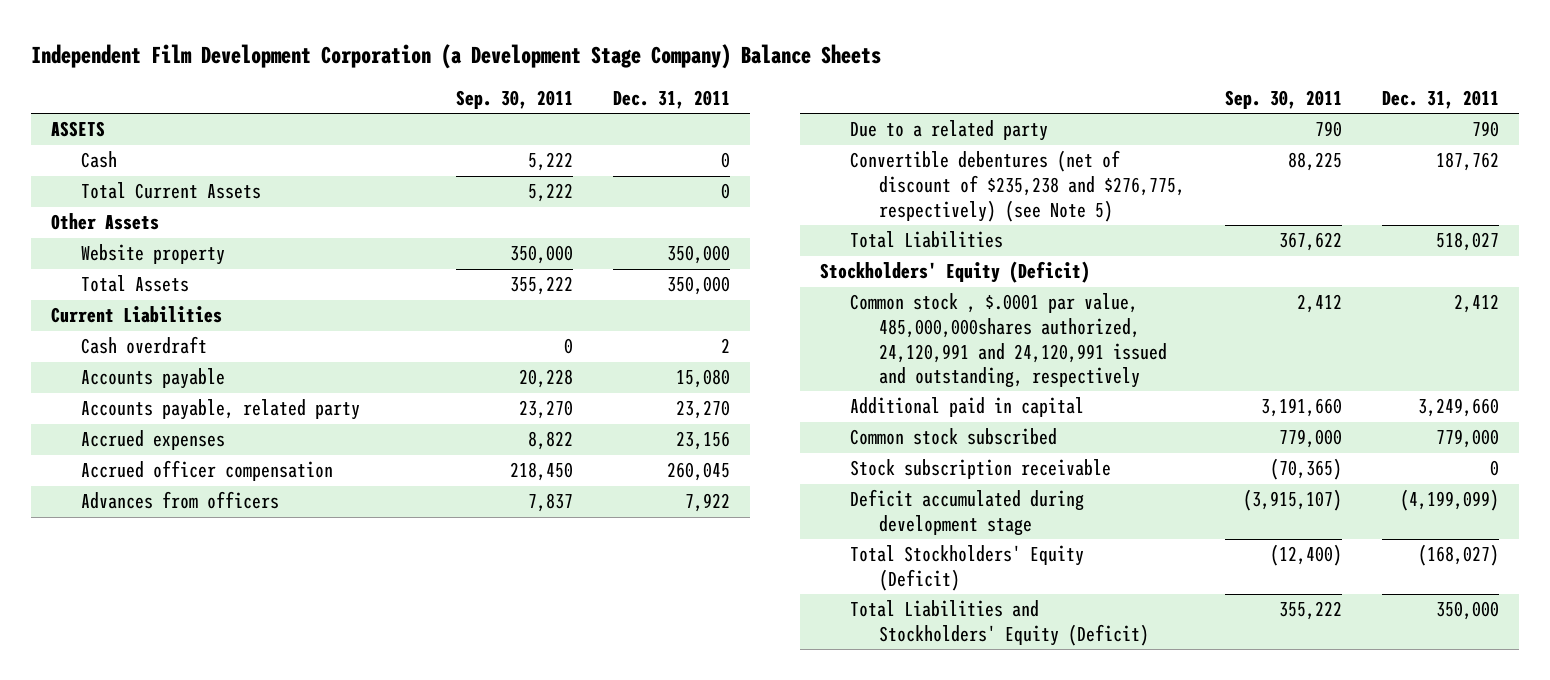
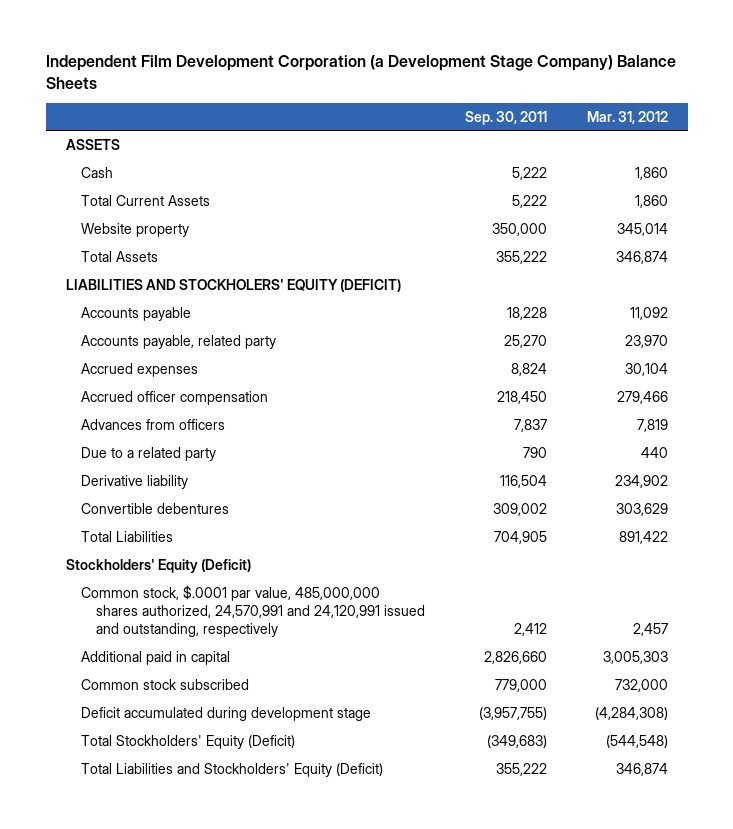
[612,90,730,110] Dec. 31, 2011 -> none
none -> [586,110,668,124] Mar. 31, 2012
[51,213,160,231] Other Assets -> none
[51,306,223,324] Current Liabilities -> none
[80,336,207,355] Cash overdraft -> none
none -> [65,278,401,292] LIABILITIES AND STOCKHOLERS' EQUITY (DEFICIT)
[519,369,574,389] 20,228 -> [506,306,547,320] 18,228
[519,400,574,420] 23,270 -> [503,334,547,348] 25,270
[528,431,574,451] 8,822 -> [510,362,547,376] 8,824
[849,150,1186,222] Convertible debentures (net of discount of $235,238 and $276,775, respectively) (see Note 5) -> none
none -> [80,474,188,489] Derivative liability
none -> [80,502,229,514] Convertible debentures
[1279,232,1343,252] 367,622 -> [493,530,547,544] 704,905
[849,293,1168,389] Common stock , $.0001 par value, 485,000,000shares authorized, 24,120,991 and 24,120,991 issued and outstanding, respectively -> [80,584,425,638] Common stock, $.0001 par value, 485,000,000 shares authorized, 24,570,991 and 24,120,991 issued and outstanding, respectively
[1261,398,1343,418] 3,191,660 -> [483,650,547,664] 2,826,660
[849,459,1111,480] Stock subscription receivable -> none
[1243,489,1343,512] (3,915,107) -> [478,706,547,720] (3,957,755)
[1270,544,1343,567] (12,400) -> [486,734,547,748] (349,683)

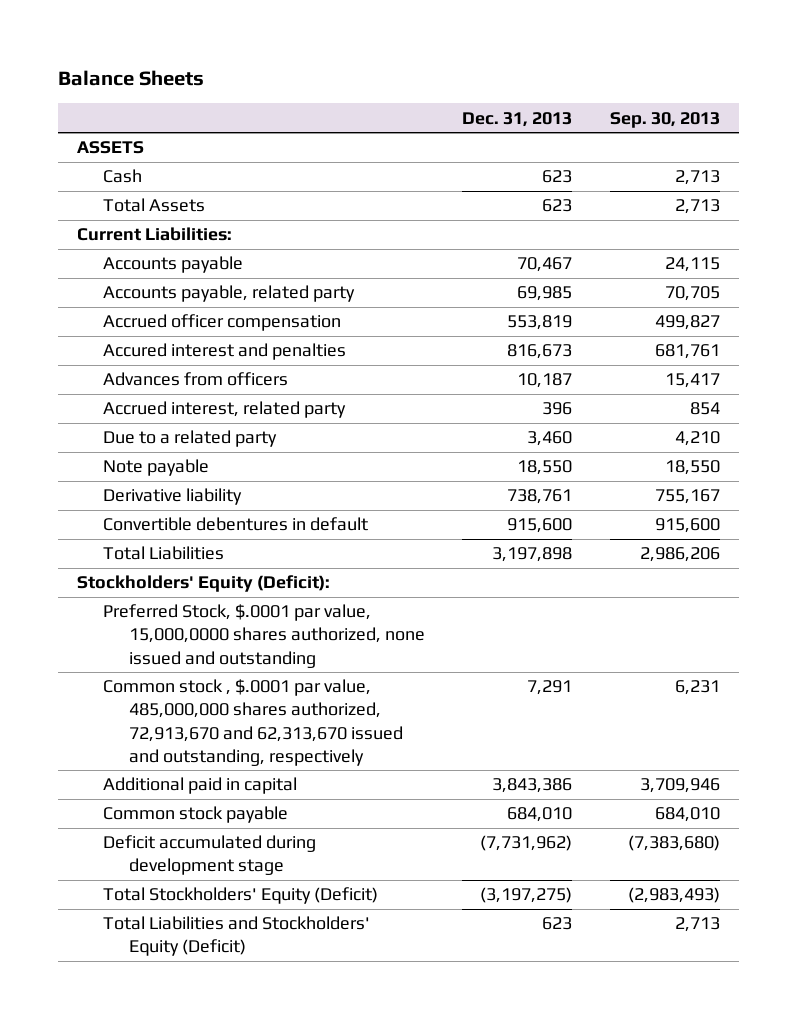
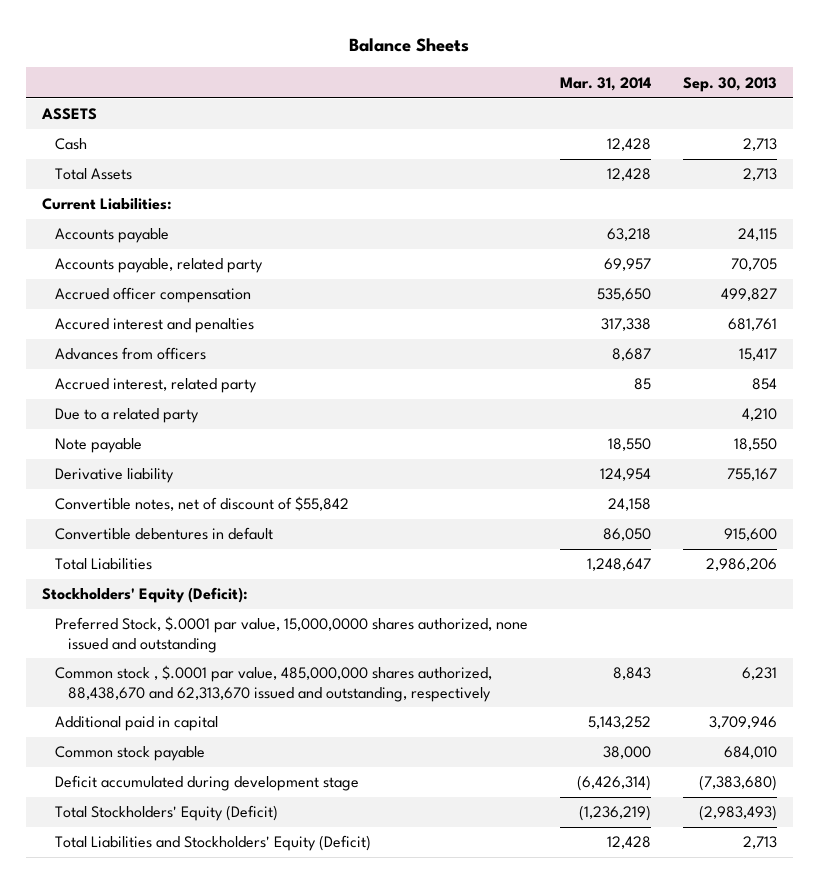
[462,111,573,127] Dec. 31, 2013 -> none
none -> [559,76,651,91] Mar. 31, 2014
none -> [55,496,350,512] Convertible notes, net of discount of $55,842
[102,679,403,766] Common stock , $.0001 par value, 485,000,000 shares authorized, 72,913,670 and 62,313,670 issued and outstanding, respectively -> [55,665,493,702] Common stock , $.0001 par value, 485,000,000 shares authorized, 88,438,670 and 62,313,670 issued and outstanding, respectively

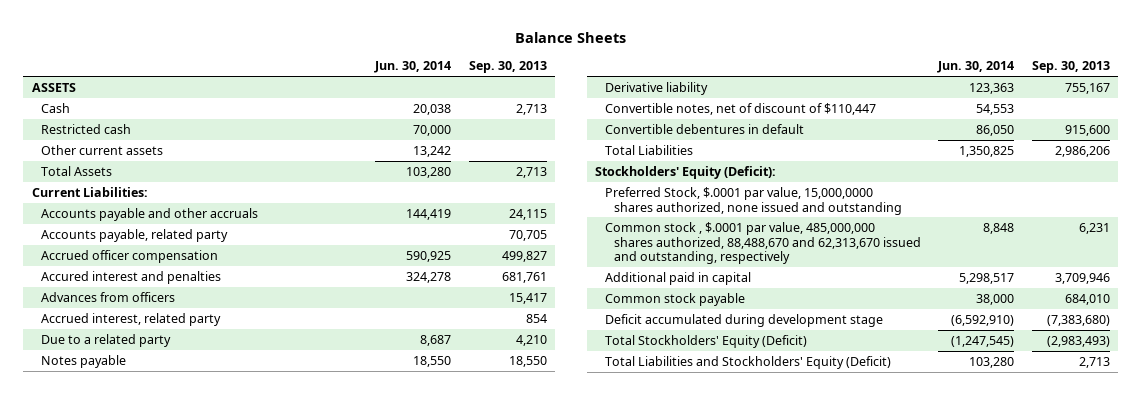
[559,76,651,91] Mar. 31, 2014 -> none
none -> [374,61,452,74] Jun. 30, 2014
none -> [41,123,132,134] Restricted cash
none -> [41,144,164,155] Other current assets
[55,228,170,244] Accounts payable -> [41,207,259,221] Accounts payable and other accruals
[55,438,143,454] Note payable -> [41,354,127,368] Notes payable
[55,496,350,512] Convertible notes, net of discount of $55,842 -> [604,102,876,115] Convertible notes, net of discount of $110,447
[55,665,493,702] Common stock , $.0001 par value, 485,000,000 shares authorized, 88,438,670 and 62,313,670 issued and outstanding, respectively -> [604,221,922,265] Common stock , $.0001 par value, 485,000,000 shares authorized, 88,488,670 and 62,313,670 issued and outstanding, respectively

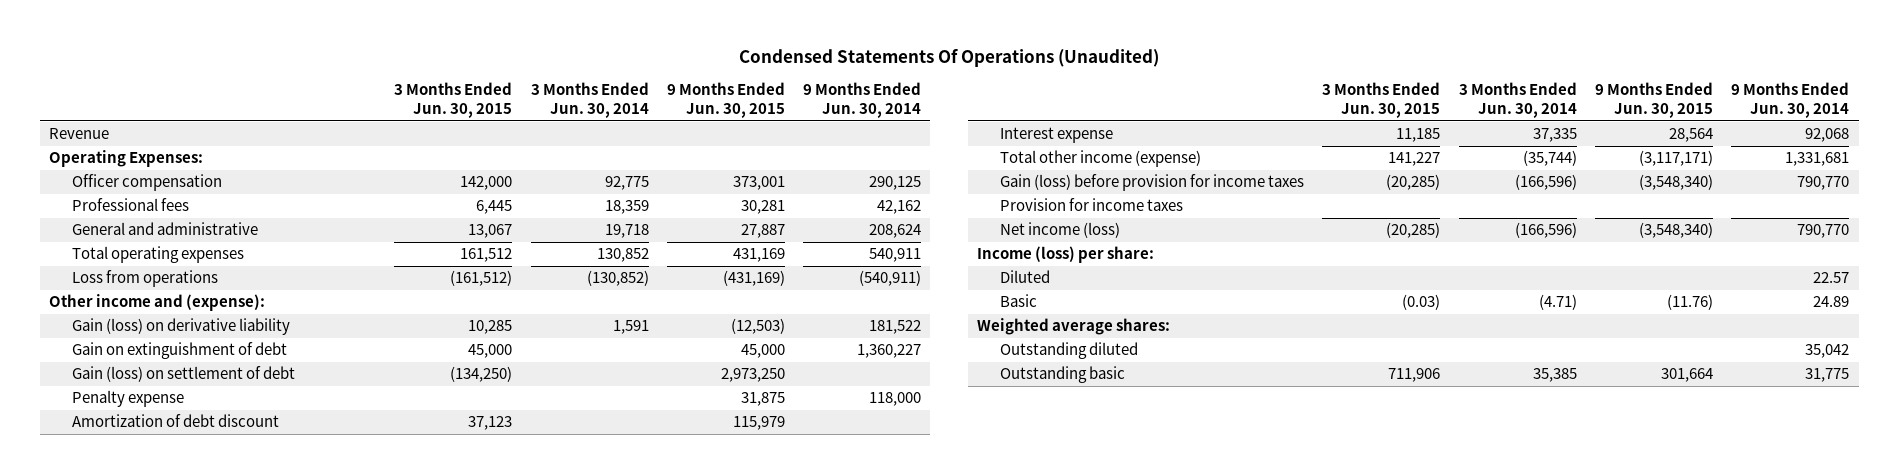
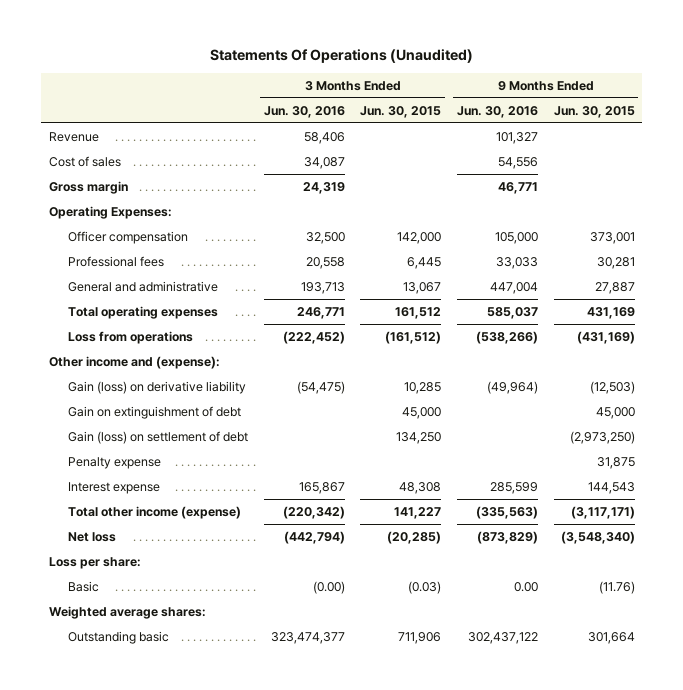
[739,48,1160,67] Condensed Statements Of Operations (Unaudited) -> [209,49,473,64] Statements Of Operations (Unaudited)
[530,82,649,119] 3 Months Ended Jun. 30, 2014 -> none
[803,82,922,119] 9 Months Ended Jun. 30, 2014 -> none
none -> [263,105,345,118] Jun. 30, 2016
none -> [456,105,538,118] Jun. 30, 2016
none -> [48,155,121,167] Cost of sales
none -> [48,180,128,194] Gross margin
[450,366,513,383] (134,250) -> [396,431,442,444] 134,250
[720,368,785,383] 2,973,250 -> [569,430,635,444] (2,973,250)
[71,414,279,428] Amortization of debt discount -> none
[1396,128,1441,143] 11,185 -> [399,481,442,494] 48,308
[1669,128,1714,143] 28,564 -> [587,481,635,494] 144,543
[1000,174,1305,192] Gain (loss) before provision for income taxes -> none
[1000,198,1184,212] Provision for income taxes -> none
[1000,270,1051,284] Diluted -> none
[1000,222,1121,239] Net income (loss) -> [68,531,117,542] Net loss
[976,246,1154,264] Income (loss) per share: -> [48,556,141,569] Loss per share:
[1000,342,1139,360] Outstanding diluted -> none

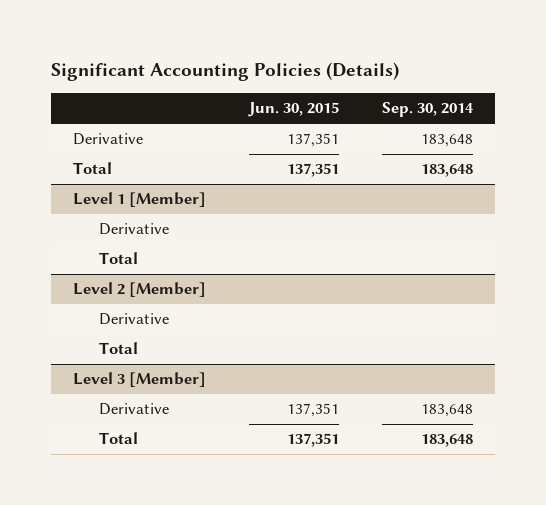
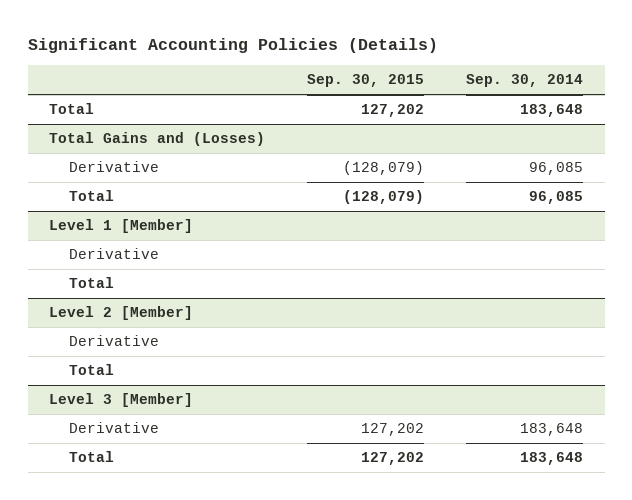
[247,102,339,118] Jun. 30, 2015 -> none
none -> [307,74,425,88] Sep. 30, 2015
[72,133,143,146] Derivative -> none
none -> [48,132,265,147] Total Gains and (Losses)
none -> [68,161,159,173] Derivative
none -> [68,190,114,202] Total

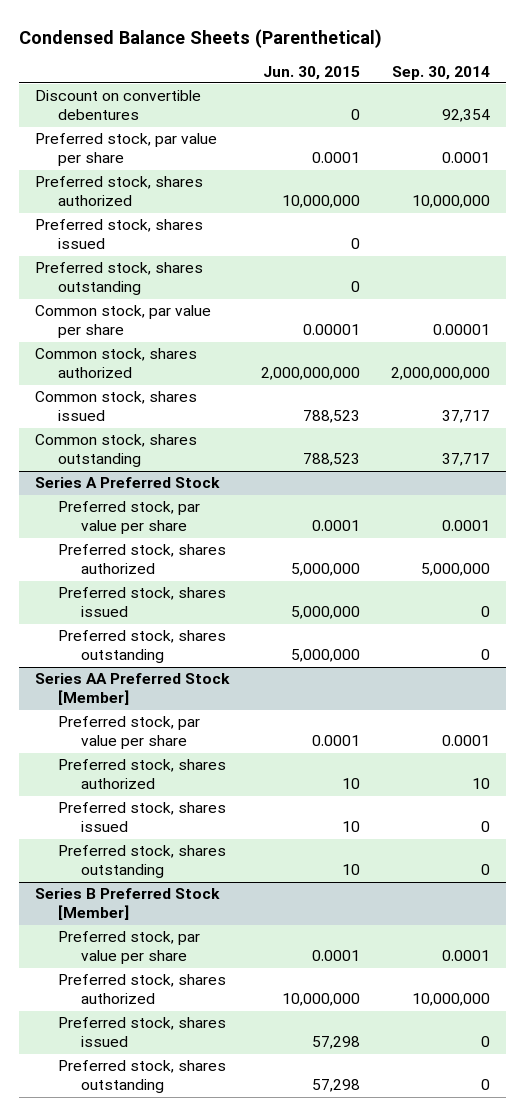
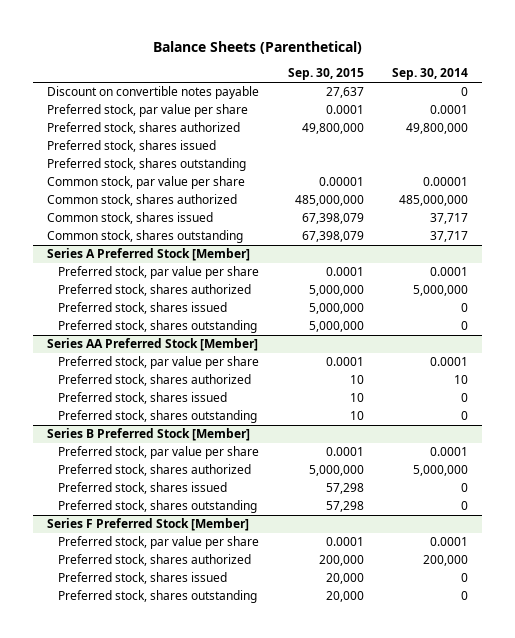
[19,28,383,48] Condensed Balance Sheets (Parenthetical) -> [152,40,362,54] Balance Sheets (Parenthetical)
[262,65,360,80] Jun. 30, 2015 -> none
none -> [287,68,364,81] Sep. 30, 2015
[35,90,202,121] Discount on convertible debentures -> [47,86,260,100] Discount on convertible notes payable
[442,109,491,123] 92,354 -> [460,87,468,97] 0
[412,195,491,209] 10,000,000 -> [405,123,468,135] 49,800,000
[391,367,491,381] 2,000,000,000 -> [398,195,468,207] 485,000,000
[35,477,221,489] Series A Preferred Stock -> [47,248,251,262] Series A Preferred Stock [Member]
[412,993,491,1007] 10,000,000 -> [412,465,468,477] 5,000,000
none -> [47,518,250,532] Series F Preferred Stock [Member]
none -> [58,536,260,550] Preferred stock, par value per share
none -> [58,554,252,567] Preferred stock, shares authorized
none -> [58,572,228,585] Preferred stock, shares issued
none -> [58,590,258,604] Preferred stock, shares outstanding

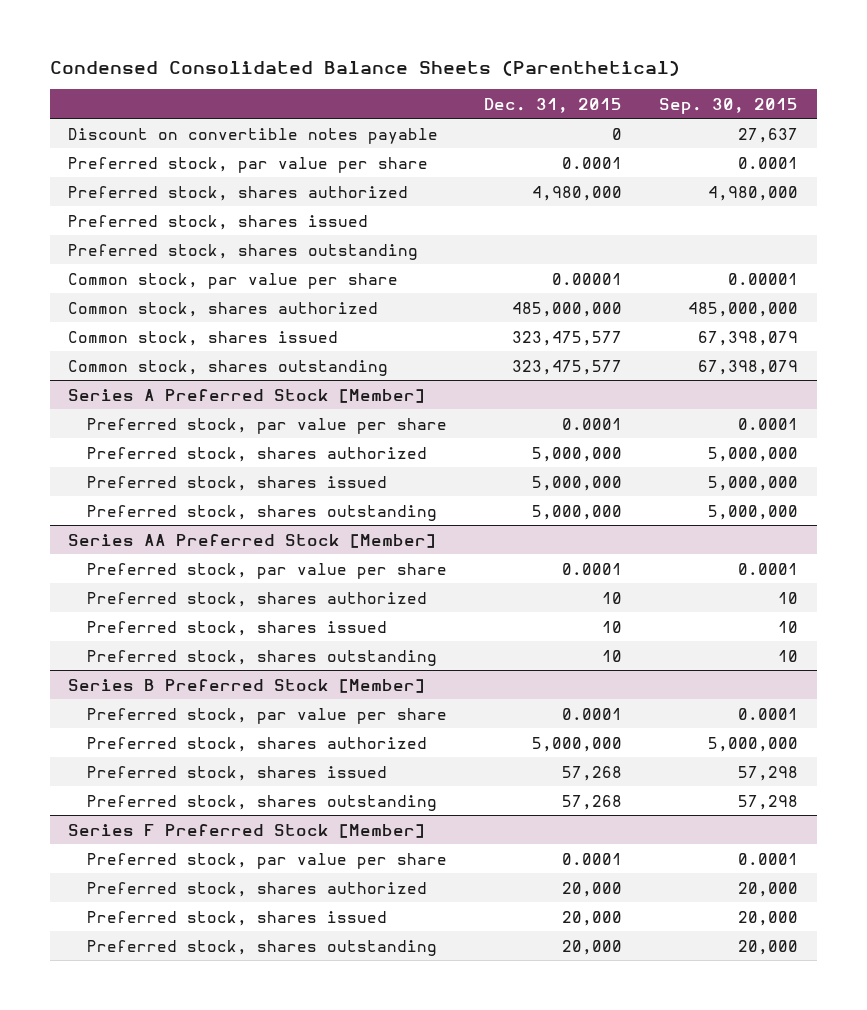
[152,40,362,54] Balance Sheets (Parenthetical) -> [49,59,680,76] Condensed Consolidated Balance Sheets (Parenthetical)
[391,68,468,81] Sep. 30, 2014 -> none
none -> [484,97,623,113] Dec. 31, 2015
[301,123,364,135] 49,800,000 -> [708,185,799,201] 4,980,000
[318,555,364,567] 200,000 -> [738,881,799,897] 20,000

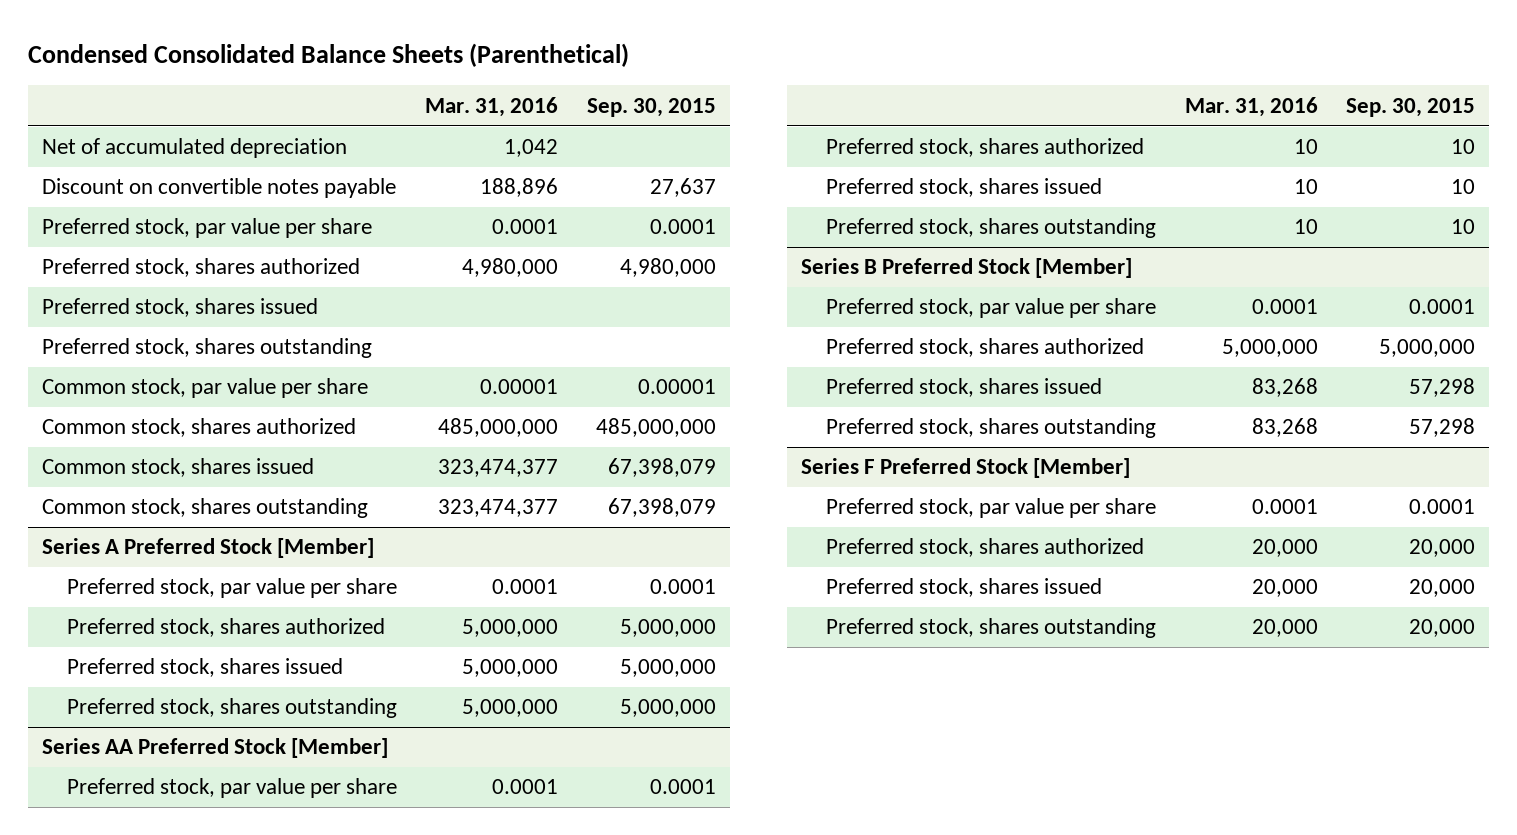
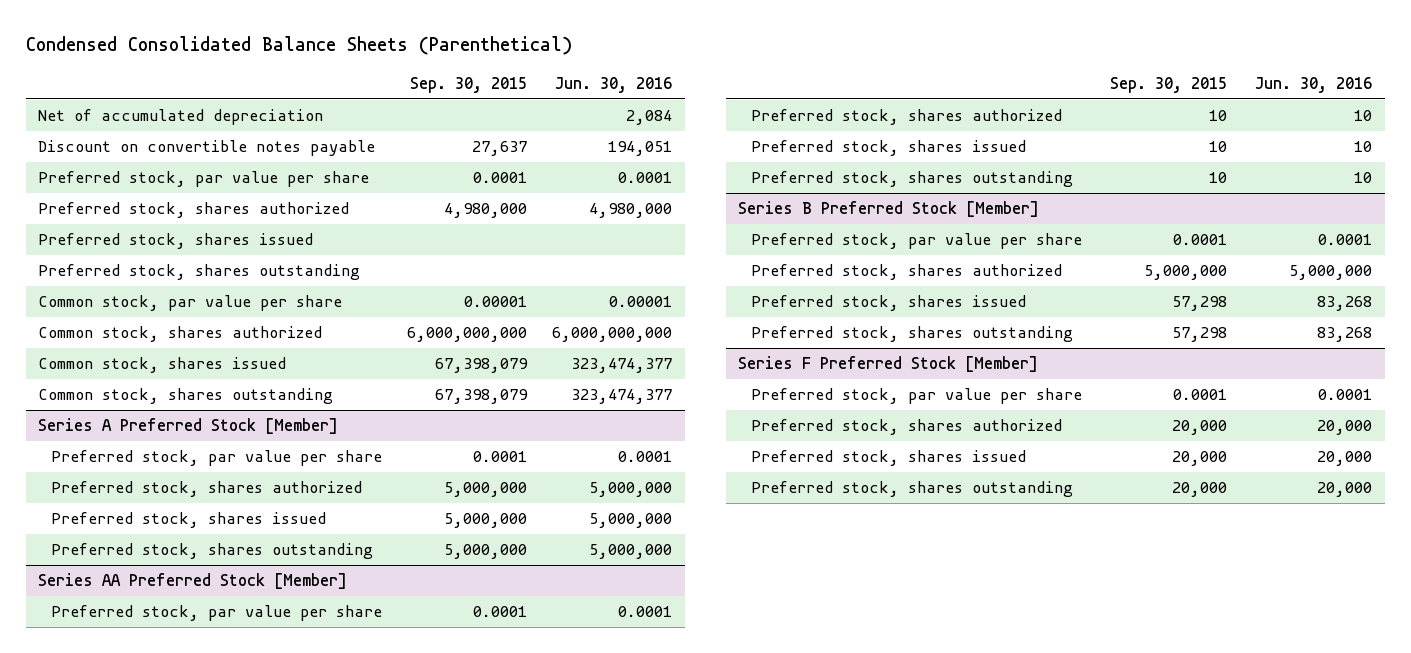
[425,96,559,117] Mar. 31, 2016 -> none
none -> [555,76,673,93] Jun. 30, 2016
[595,418,716,438] 485,000,000 -> [407,327,528,343] 6,000,000,000

